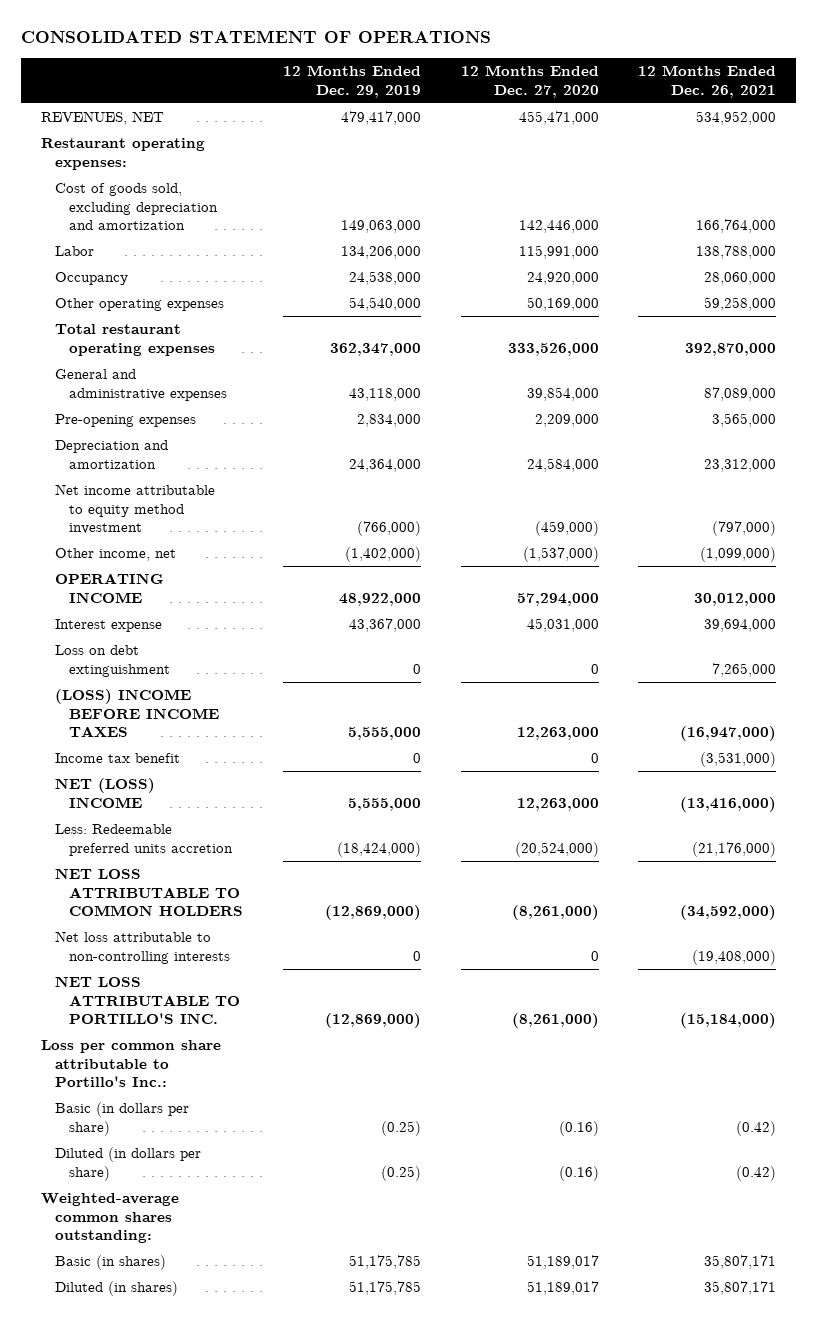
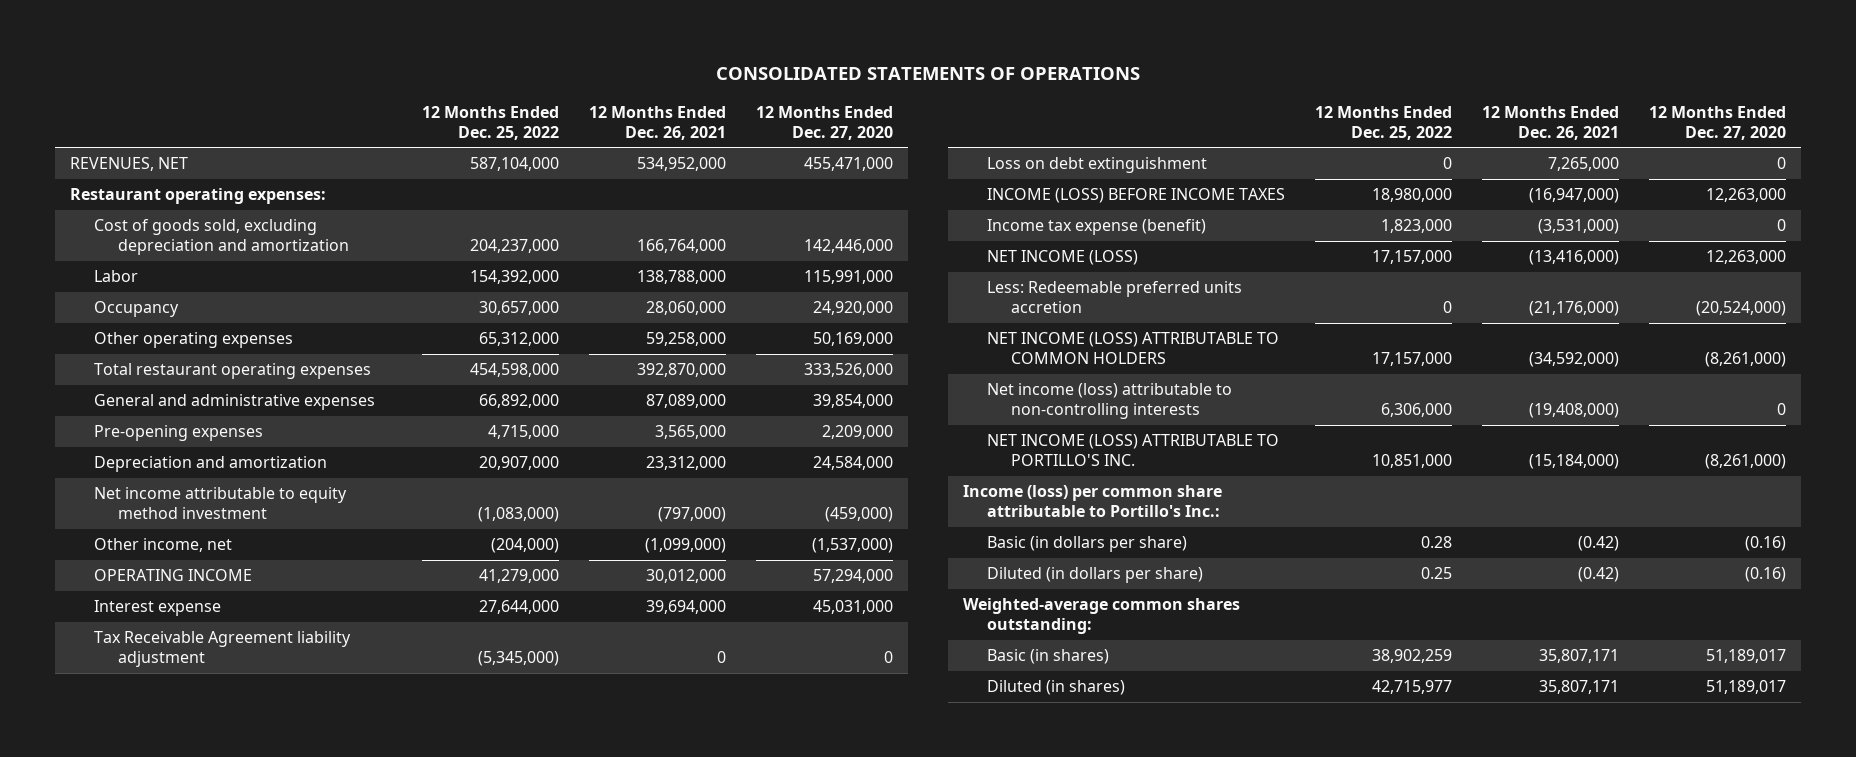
[20,30,491,44] CONSOLIDATED STATEMENT OF OPERATIONS -> [716,67,1141,81] CONSOLIDATED STATEMENTS OF OPERATIONS
[282,65,421,98] 12 Months Ended Dec. 29, 2019 -> none
none -> [422,105,560,140] 12 Months Ended Dec. 25, 2022
none -> [94,631,352,668] Tax Receivable Agreement liability adjustment
[54,689,220,738] (LOSS) INCOME BEFORE INCOME TAXES -> [987,188,1286,204] INCOME (LOSS) BEFORE INCOME TAXES
[54,753,180,764] Income tax benefit -> [987,219,1207,236] Income tax expense (benefit)
[54,778,155,808] NET (LOSS) INCOME -> [987,250,1139,266] NET INCOME (LOSS)
[54,868,244,917] NET LOSS ATTRIBUTABLE TO COMMON HOLDERS -> [987,332,1280,365] NET INCOME (LOSS) ATTRIBUTABLE TO COMMON HOLDERS
[54,931,231,964] Net loss attributable to non-controlling interests -> [987,383,1233,420] Net income (loss) attributable to non-controlling interests
[54,976,241,1025] NET LOSS ATTRIBUTABLE TO PORTILLO'S INC. -> [987,434,1280,467] NET INCOME (LOSS) ATTRIBUTABLE TO PORTILLO'S INC.
[40,1040,221,1088] Loss per common share attributable to Portillo's Inc.: -> [963,485,1223,518] Income (loss) per common share attributable to Portillo's Inc.:

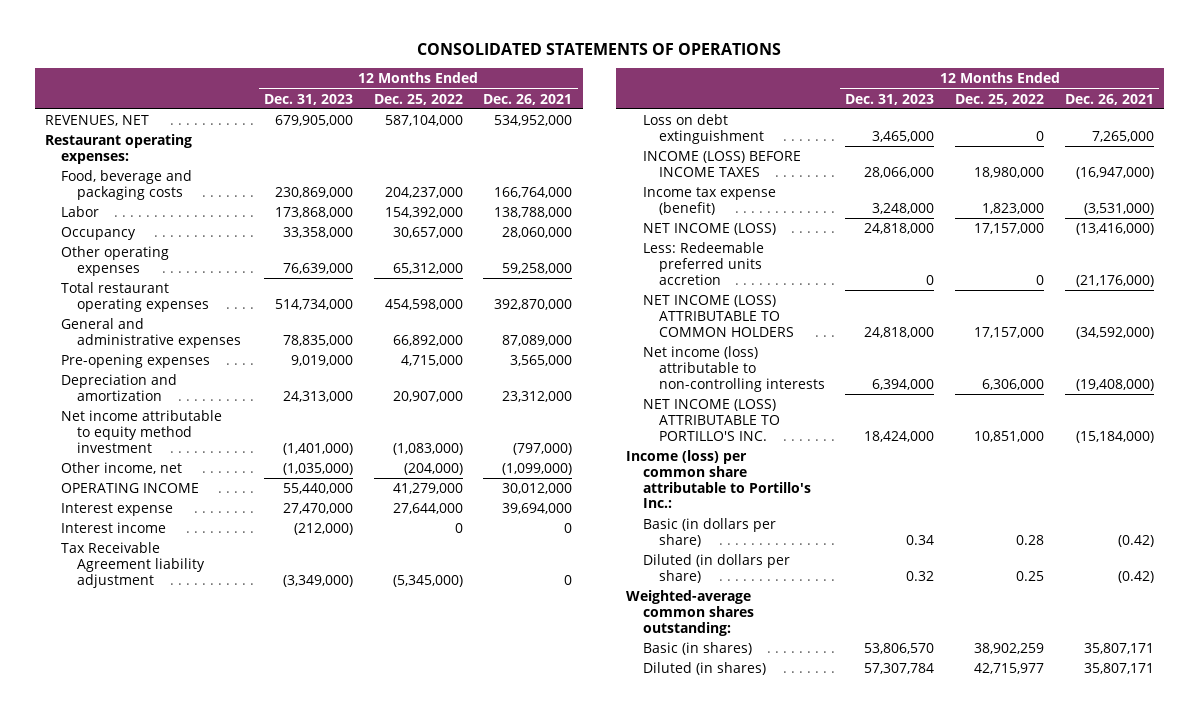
[756,105,894,140] 12 Months Ended Dec. 27, 2020 -> none
none -> [264,93,354,105] Dec. 31, 2023
[94,219,350,256] Cost of goods sold, excluding depreciation and amortization -> [61,169,193,200] Food, beverage and packaging costs
none -> [61,521,167,533] Interest income

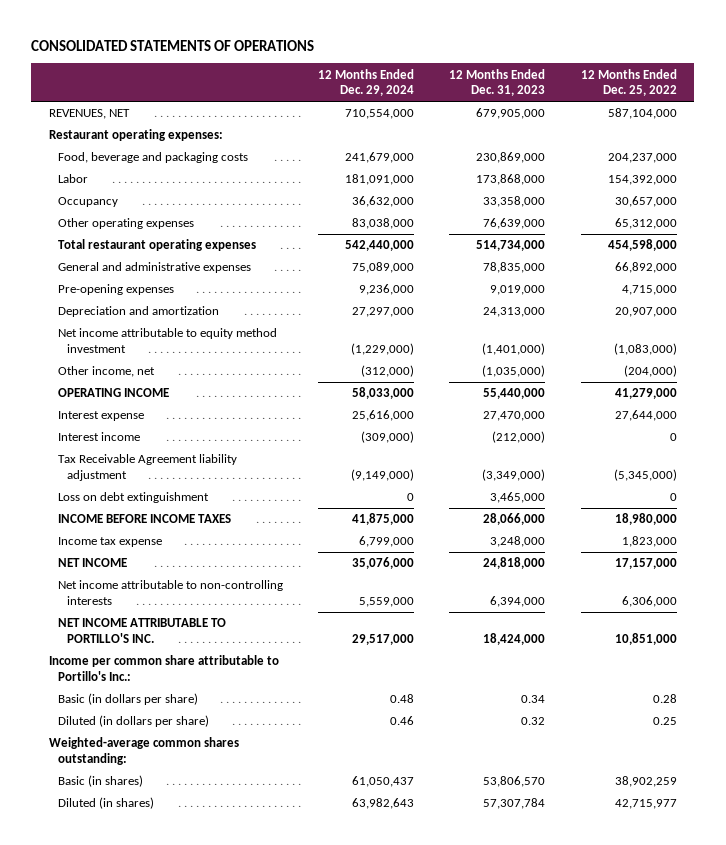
[483,93,573,105] Dec. 26, 2021 -> none
none -> [318,68,415,97] 12 Months Ended Dec. 29, 2024
[642,241,764,285] Less: Redeemable preferred units accretion -> none
[642,294,794,337] NET INCOME (LOSS) ATTRIBUTABLE TO COMMON HOLDERS -> none
[642,150,801,177] INCOME (LOSS) BEFORE INCOME TAXES -> [57,514,231,524] INCOME BEFORE INCOME TAXES
[642,186,776,215] Income tax expense (benefit) -> [57,537,162,548] Income tax expense
[642,222,776,235] NET INCOME (LOSS) -> [57,558,127,568] NET INCOME
[642,345,825,392] Net income (loss) attributable to non-controlling interests -> [57,580,283,606] Net income attributable to non-controlling interests
[642,398,780,441] NET INCOME (LOSS) ATTRIBUTABLE TO PORTILLO'S INC. -> [57,618,226,644] NET INCOME ATTRIBUTABLE TO PORTILLO'S INC.
[626,449,811,509] Income (loss) per common share attributable to Portillo's Inc.: -> [49,655,280,682] Income per common share attributable to Portillo's Inc.:

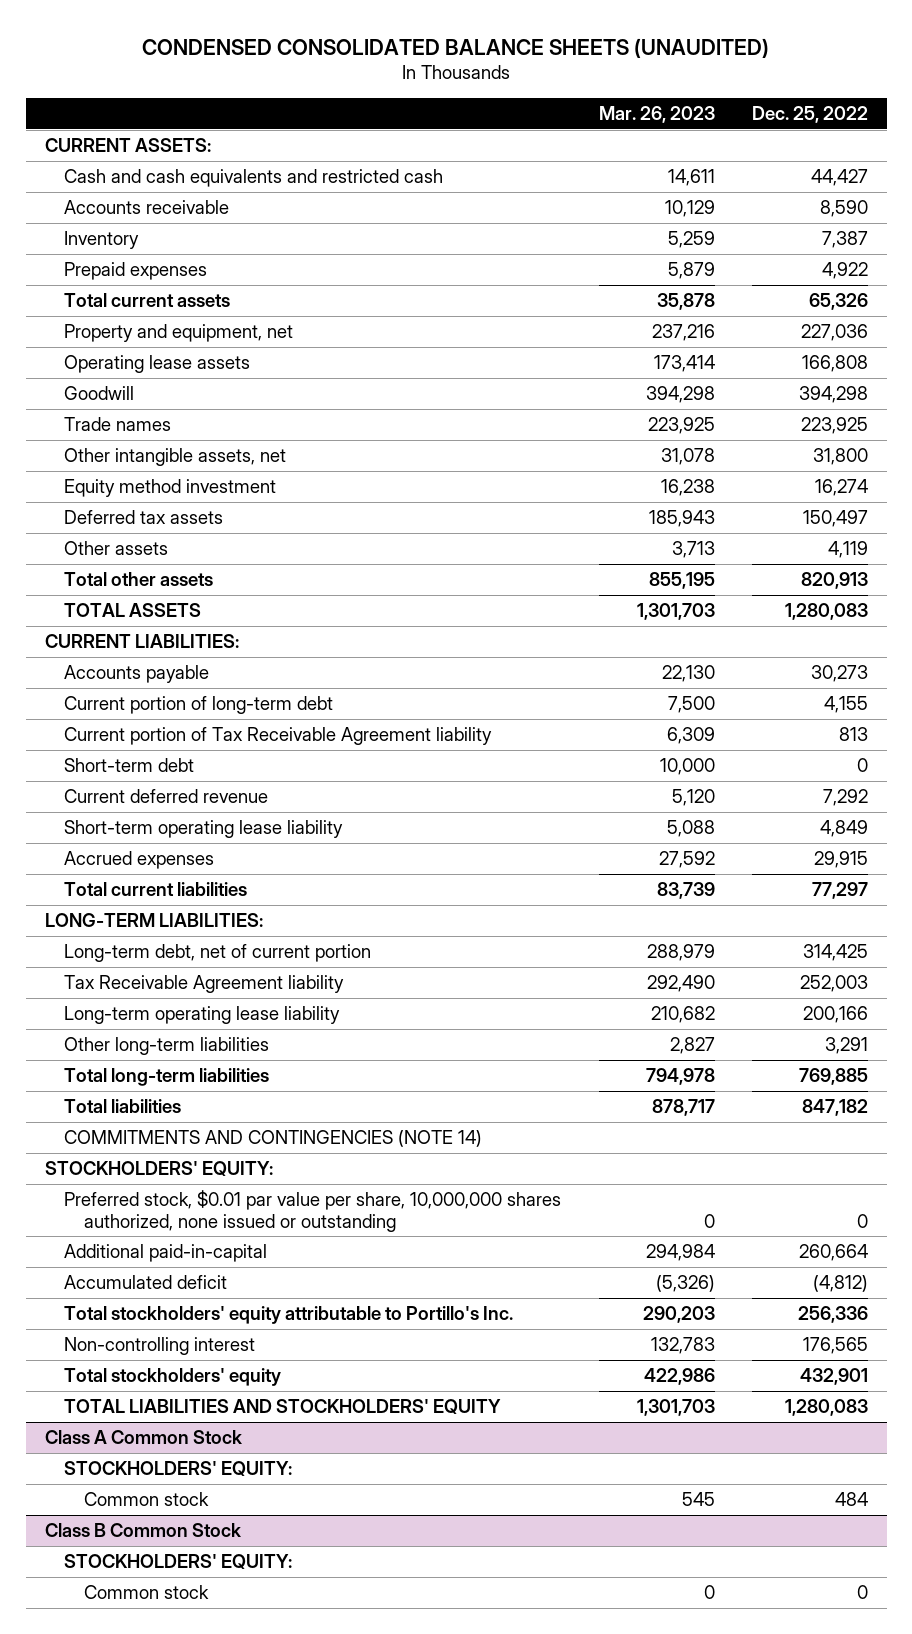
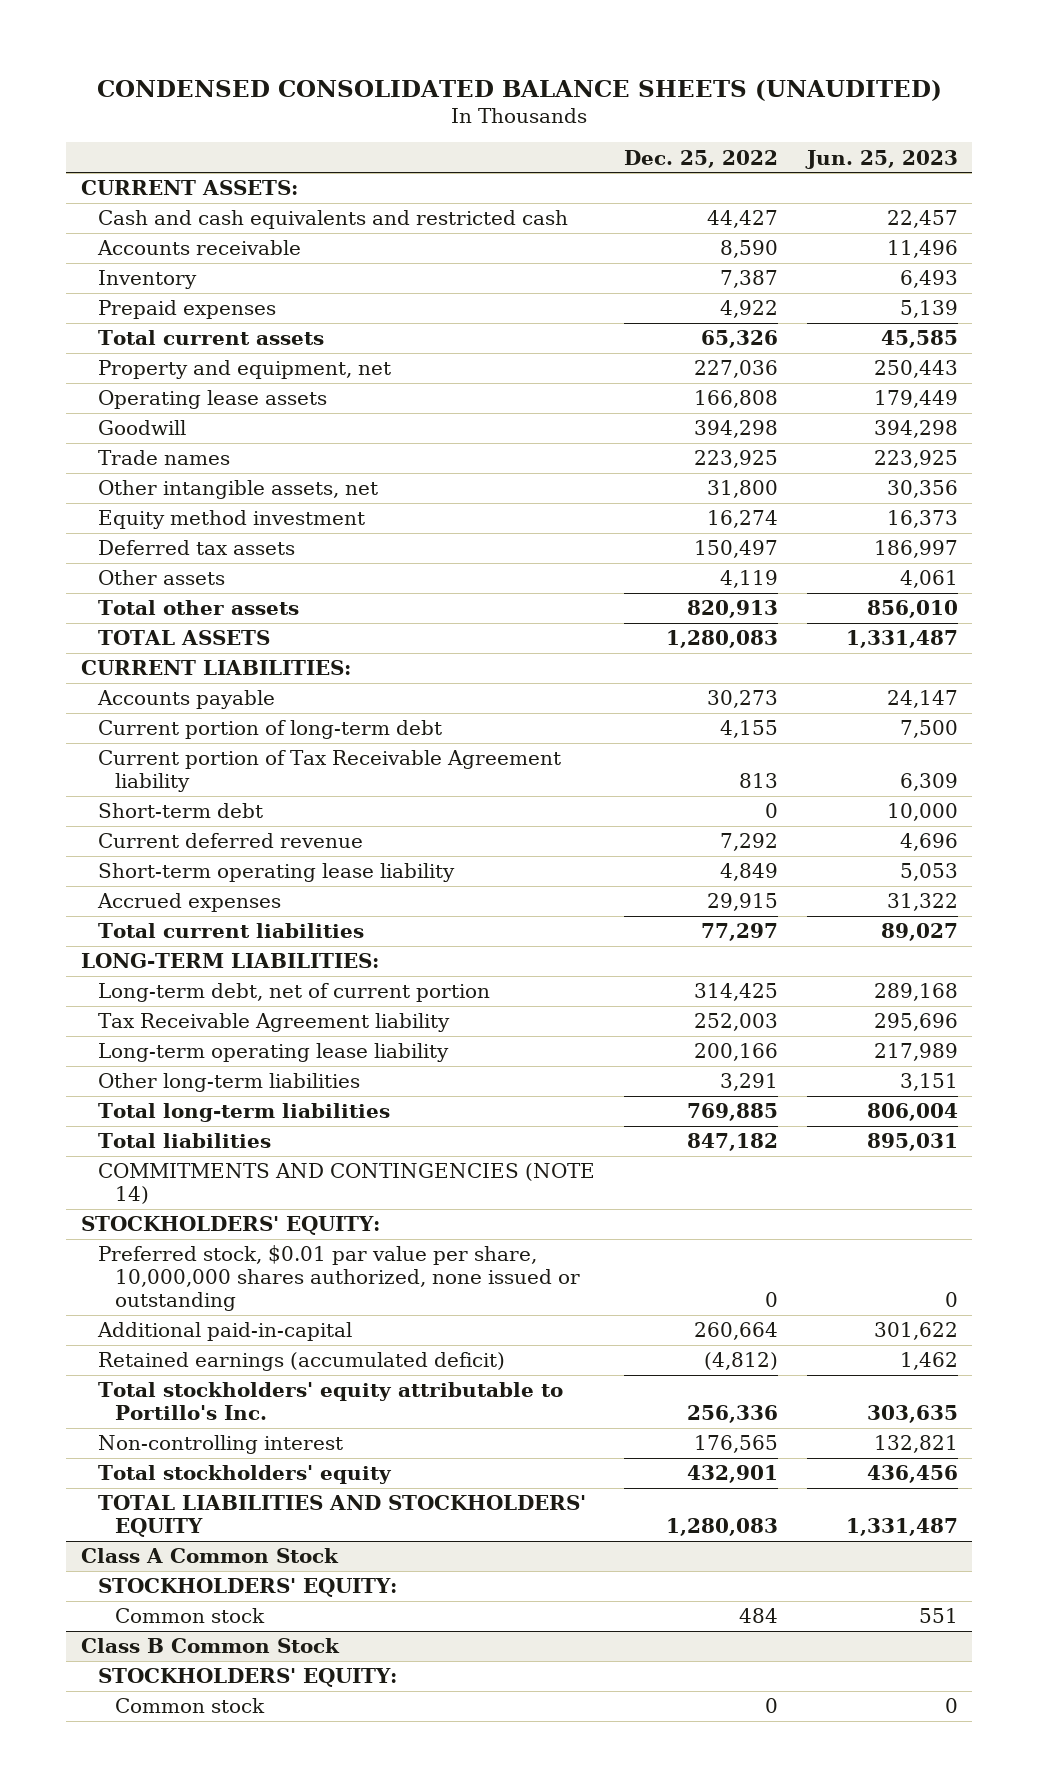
[598,105,715,123] Mar. 26, 2023 -> none
none -> [804,149,958,169] Jun. 25, 2023
[64,1275,228,1290] Accumulated deficit -> [97,1352,505,1372] Retained earnings (accumulated deficit)

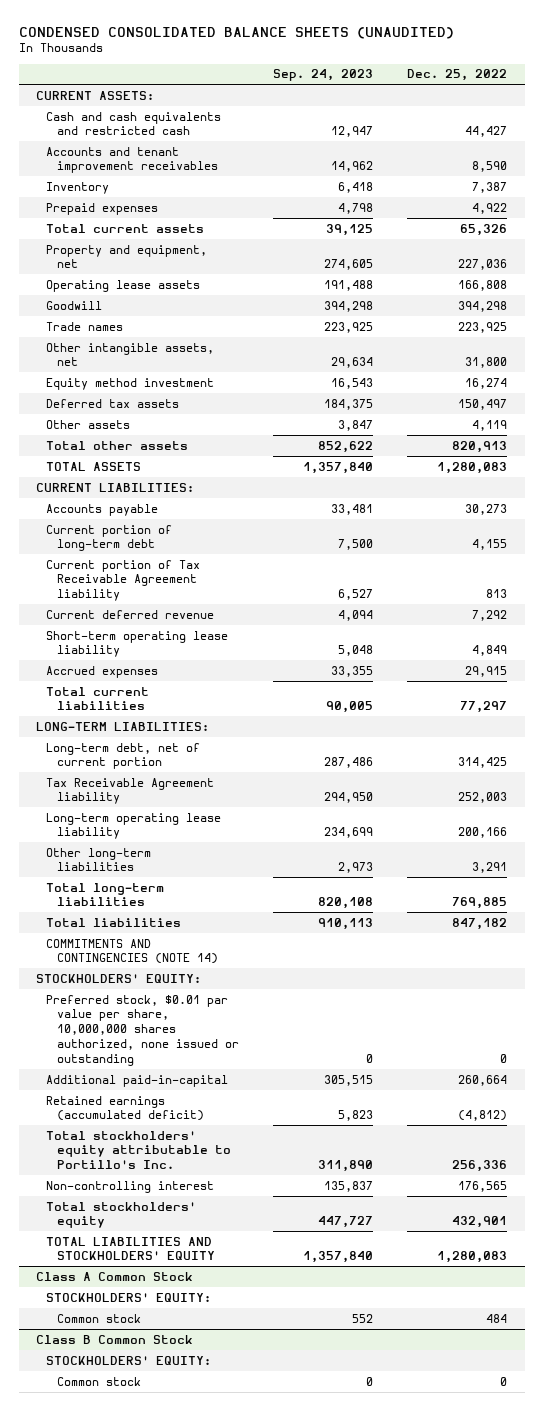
[804,149,958,169] Jun. 25, 2023 -> none
none -> [273,69,374,82] Sep. 24, 2023
[96,240,301,256] Accounts receivable -> [46,146,218,174] Accounts and tenant improvement receivables
[97,803,263,819] Short-term debt -> none

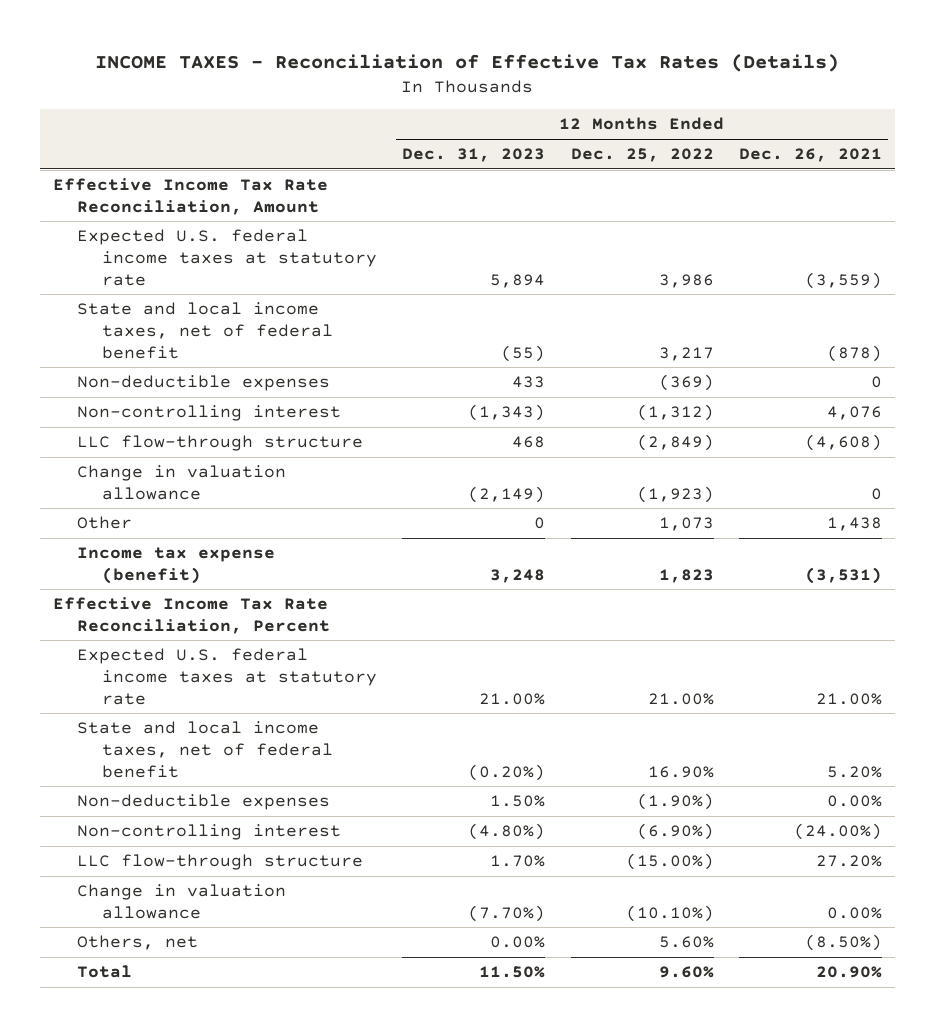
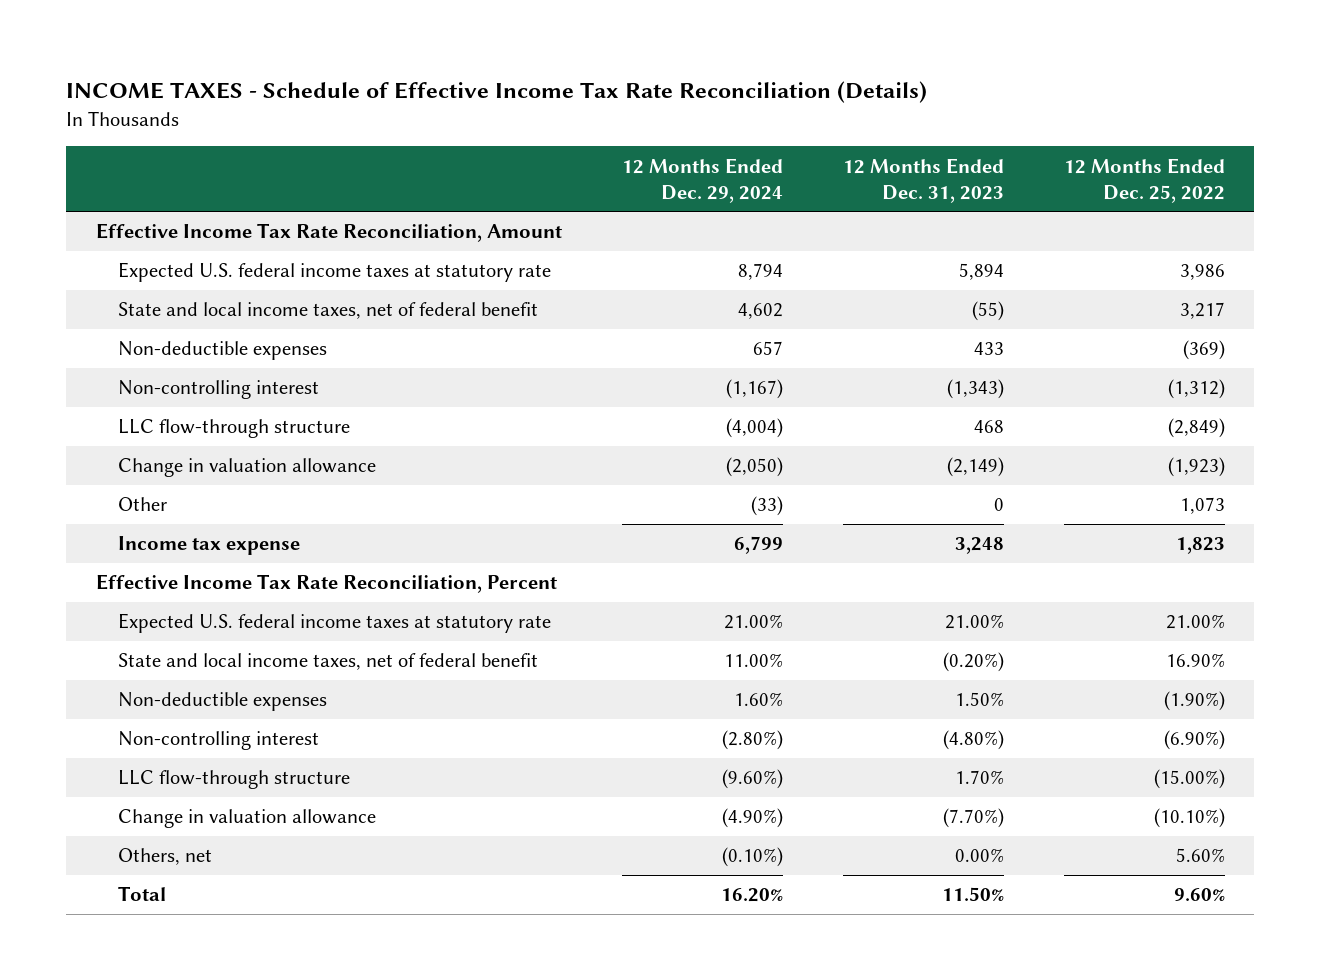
[95,53,840,72] INCOME TAXES - Reconciliation of Effective Tax Rates (Details) -> [66,81,928,104] INCOME TAXES - Schedule of Effective Income Tax Rate Reconciliation (Details)
[738,148,882,163] Dec. 26, 2021 -> none
none -> [621,157,783,203] 12 Months Ended Dec. 29, 2024
[77,547,276,584] Income tax expense (benefit) -> [118,536,301,556] Income tax expense

